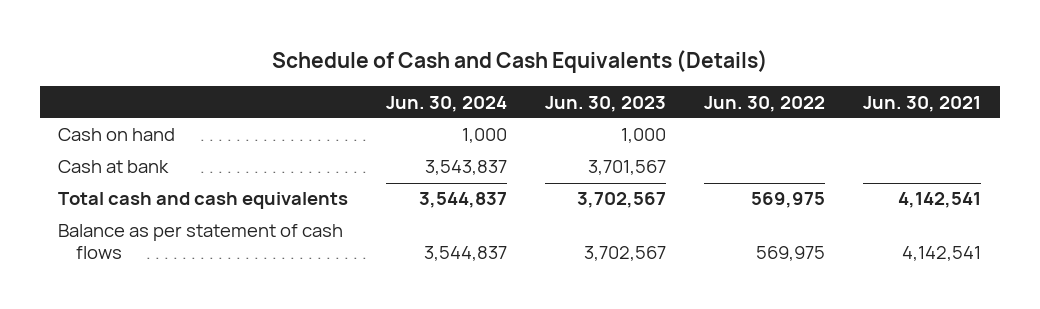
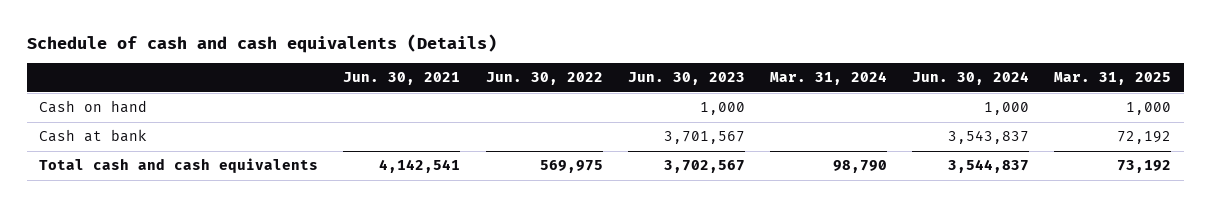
[271,50,768,74] Schedule of Cash and Cash Equivalents (Details) -> [26,33,497,53] Schedule of cash and cash equivalents (Details)
none -> [770,71,888,86] Mar. 31, 2024
none -> [1054,72,1172,86] Mar. 31, 2025
[58,224,344,260] Balance as per statement of cash flows -> none

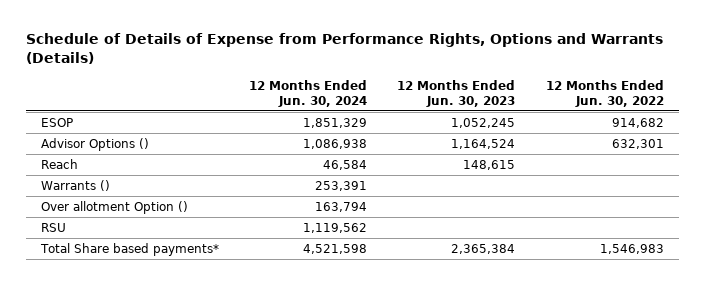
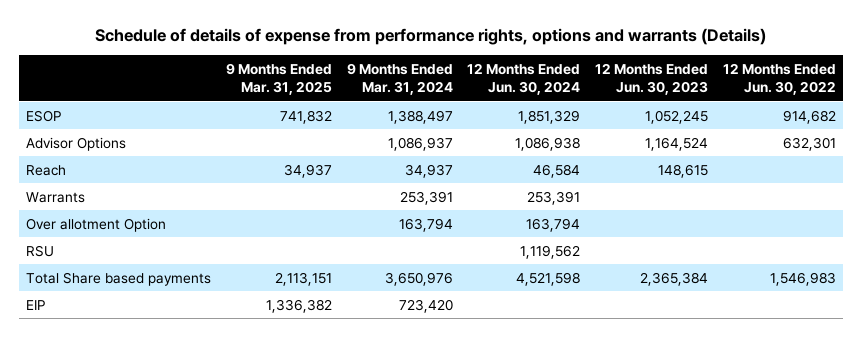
[25,33,663,64] Schedule of Details of Expense from Performance Rights, Options and Warrants (Details) -> [95,28,767,46] Schedule of details of expense from performance rights, options and warrants (Details)
none -> [226,63,333,96] 9 Months Ended Mar. 31, 2025
none -> [346,63,453,96] 9 Months Ended Mar. 31, 2024
[40,138,149,152] Advisor Options () -> [26,136,127,151] Advisor Options
[40,180,110,192] Warrants () -> [26,191,86,203] Warrants
[40,201,188,215] Over allotment Option () -> [26,217,167,232] Over allotment Option
[39,243,219,257] Total Share based payments* -> [26,271,212,286] Total Share based payments
none -> [26,299,46,310] EIP

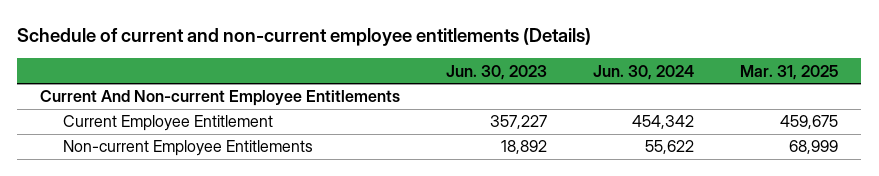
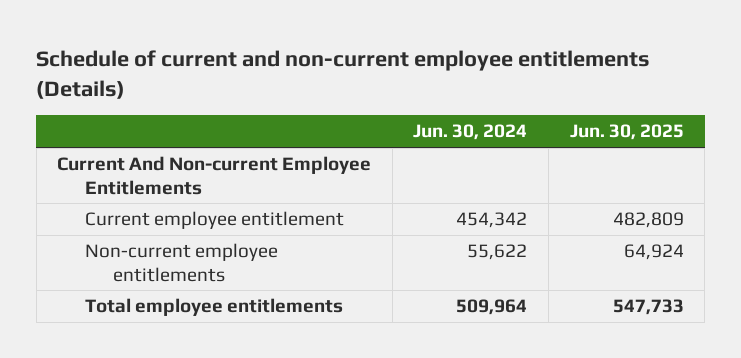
[446,64,548,80] Jun. 30, 2023 -> none
[740,64,839,80] Mar. 31, 2025 -> none
none -> [569,124,684,141] Jun. 30, 2025
[63,115,274,132] Current Employee Entitlement -> [85,211,345,230] Current employee entitlement
[63,140,314,157] Non-current Employee Entitlements -> [85,243,279,282] Non-current employee entitlements
none -> [85,298,344,317] Total employee entitlements

